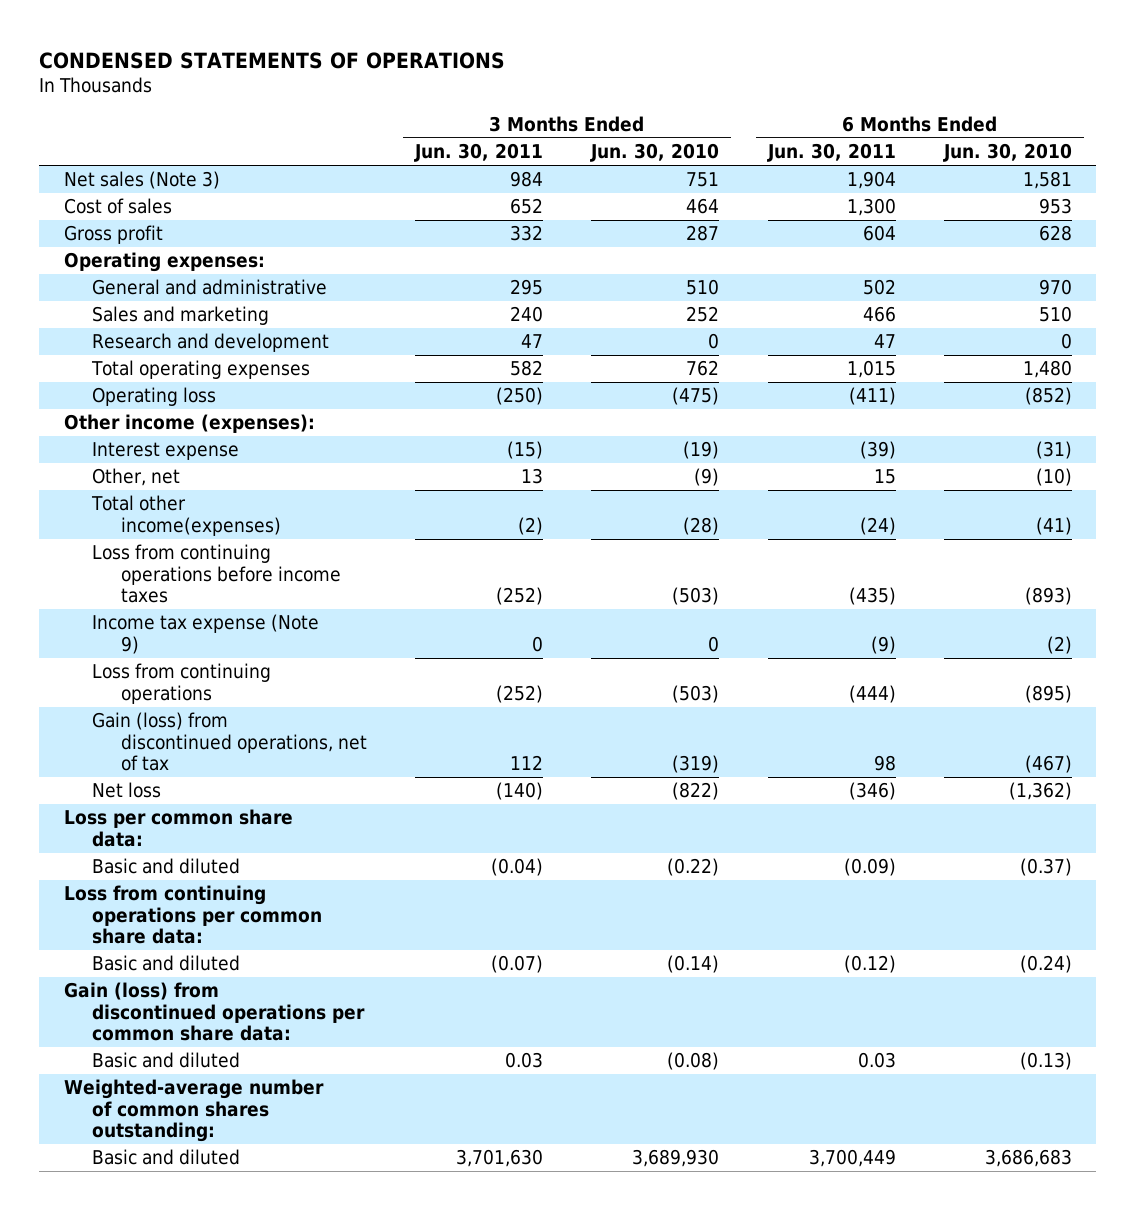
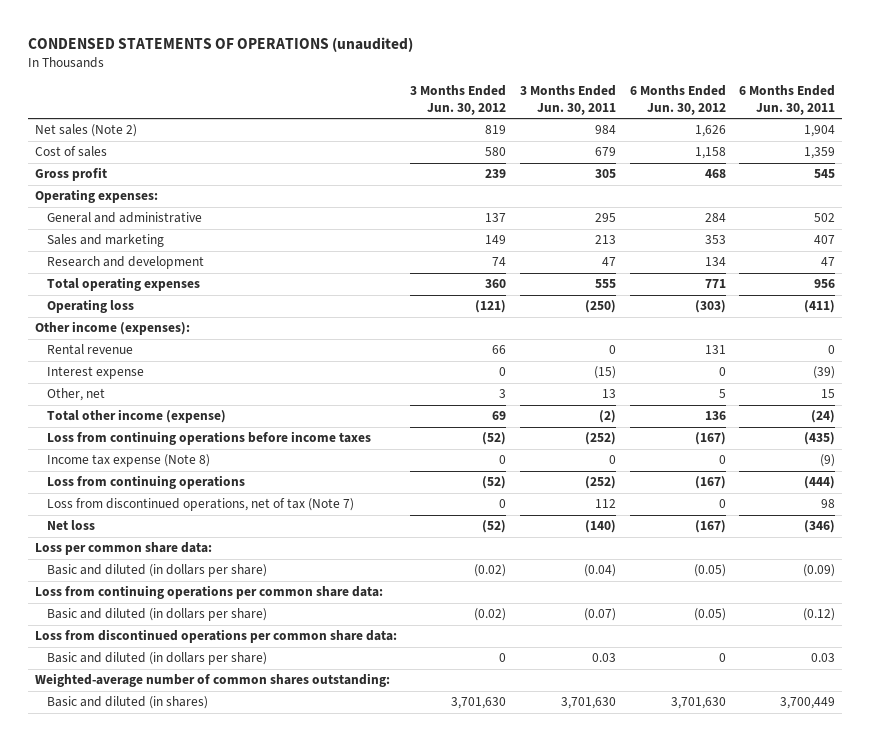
[39,51,506,69] CONDENSED STATEMENTS OF OPERATIONS -> [28,36,414,52] CONDENSED STATEMENTS OF OPERATIONS (unaudited)
[590,143,720,163] Jun. 30, 2010 -> none
[943,143,1073,163] Jun. 30, 2010 -> none
none -> [410,85,507,115] 3 Months Ended Jun. 30, 2012
none -> [629,85,726,115] 6 Months Ended Jun. 30, 2012
[63,171,220,190] Net sales (Note 3) -> [34,124,137,138] Net sales (Note 2)
[509,198,543,215] 652 -> [595,147,617,157] 679
[846,198,896,217] 1,300 -> [804,147,836,160] 1,359
[509,225,543,242] 332 -> [595,169,617,179] 305
[862,225,896,242] 604 -> [814,169,836,179] 545
[509,306,543,323] 240 -> [595,235,617,245] 213
[862,306,896,323] 466 -> [814,235,836,245] 407
[509,360,543,377] 582 -> [595,279,617,289] 555
[846,360,896,379] 1,015 -> [814,279,836,289] 956
none -> [47,344,134,356] Rental revenue
[91,495,281,536] Total other income(expenses) -> [47,409,227,424] Total other income (expense)
[92,614,320,654] Income tax expense (Note 9) -> [47,454,211,468] Income tax expense (Note 8)
[92,712,367,772] Gain (loss) from discontinued operations, net of tax -> [47,498,355,512] Loss from discontinued operations, net of tax (Note 7)
[92,858,241,875] Basic and diluted -> [47,564,268,578] Basic and diluted (in dollars per share)
[92,955,241,972] Basic and diluted -> [47,608,268,622] Basic and diluted (in dollars per share)
[63,982,366,1042] Gain (loss) from discontinued operations per common share data: -> [34,629,397,644] Loss from discontinued operations per common share data:
[92,1052,241,1069] Basic and diluted -> [47,652,268,666] Basic and diluted (in dollars per share)
[92,1149,241,1166] Basic and diluted -> [47,696,209,710] Basic and diluted (in shares)

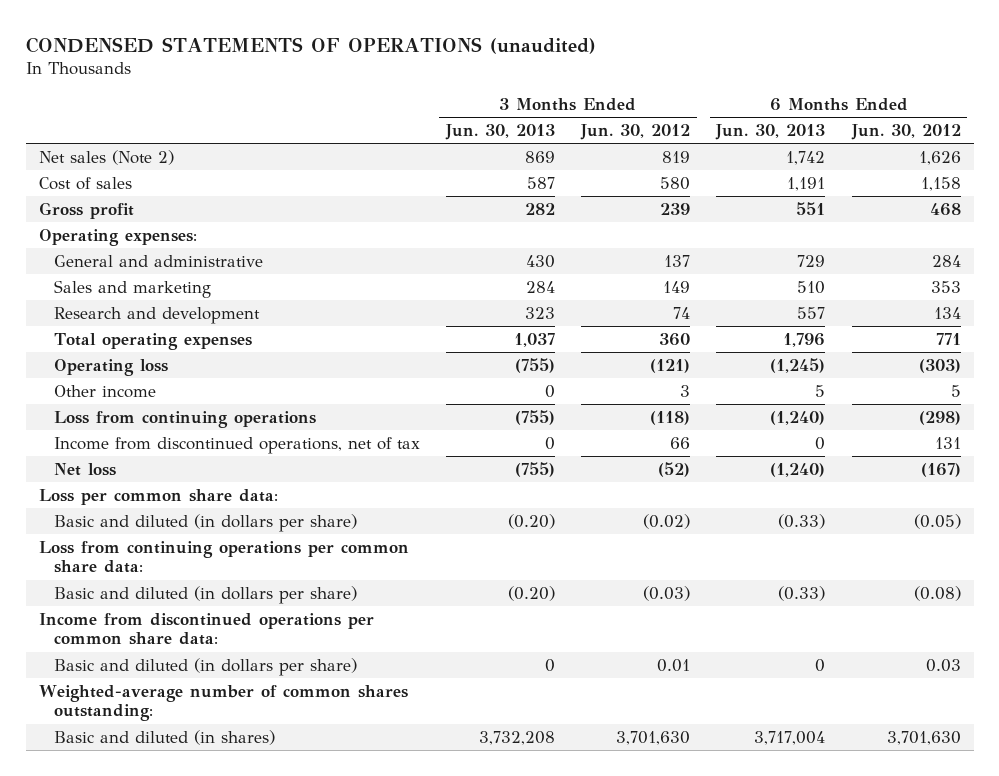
[520,85,617,115] 3 Months Ended Jun. 30, 2011 -> none
[739,85,836,115] 6 Months Ended Jun. 30, 2011 -> none
none -> [444,124,555,141] Jun. 30, 2013
none -> [715,124,826,141] Jun. 30, 2013
[34,321,190,336] Other income (expenses): -> none
[47,344,134,356] Rental revenue -> none
[47,366,145,380] Interest expense -> none
[47,388,106,402] Other, net -> none
[47,431,372,446] Loss from continuing operations before income taxes -> none
[47,454,211,468] Income tax expense (Note 8) -> none
[47,409,227,424] Total other income (expense) -> [53,384,156,398] Other income
[492,411,507,421] 69 -> [680,384,691,397] 3
[704,411,726,421] 136 -> [950,384,961,397] 5
[482,476,507,490] (52) -> [650,410,691,425] (118)
[694,476,726,490] (167) -> [918,410,961,425] (298)
[47,498,355,512] Loss from discontinued operations, net of tax (Note 7) -> [53,436,420,454] Income from discontinued operations, net of tax
[499,499,507,509] 0 -> [670,436,691,449] 66
[718,499,726,509] 0 -> [934,436,961,449] 131
[474,608,507,622] (0.02) -> [643,585,691,601] (0.03)
[693,608,726,622] (0.05) -> [913,585,961,601] (0.08)
[34,629,397,644] Loss from discontinued operations per common share data: -> [38,612,374,646] Income from discontinued operations per common share data:
[499,653,507,663] 0 -> [657,658,691,672] 0.01
[718,653,726,663] 0 -> [925,658,961,672] 0.03

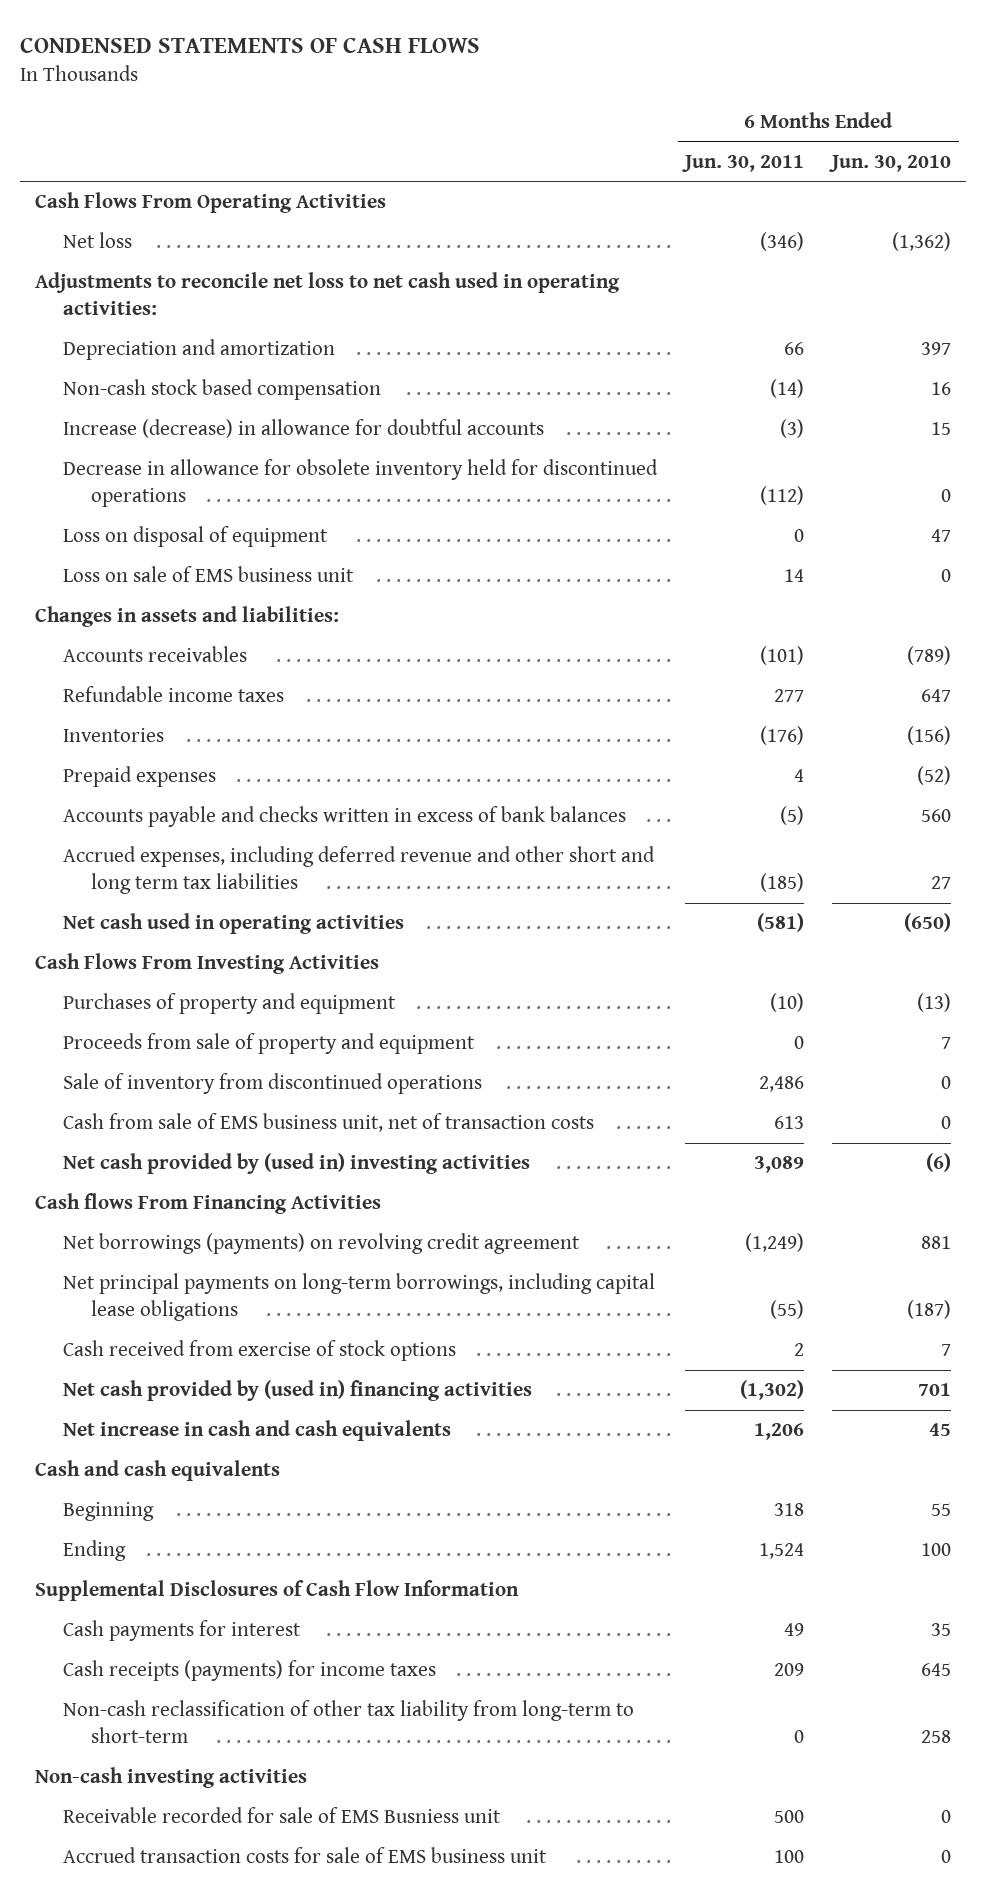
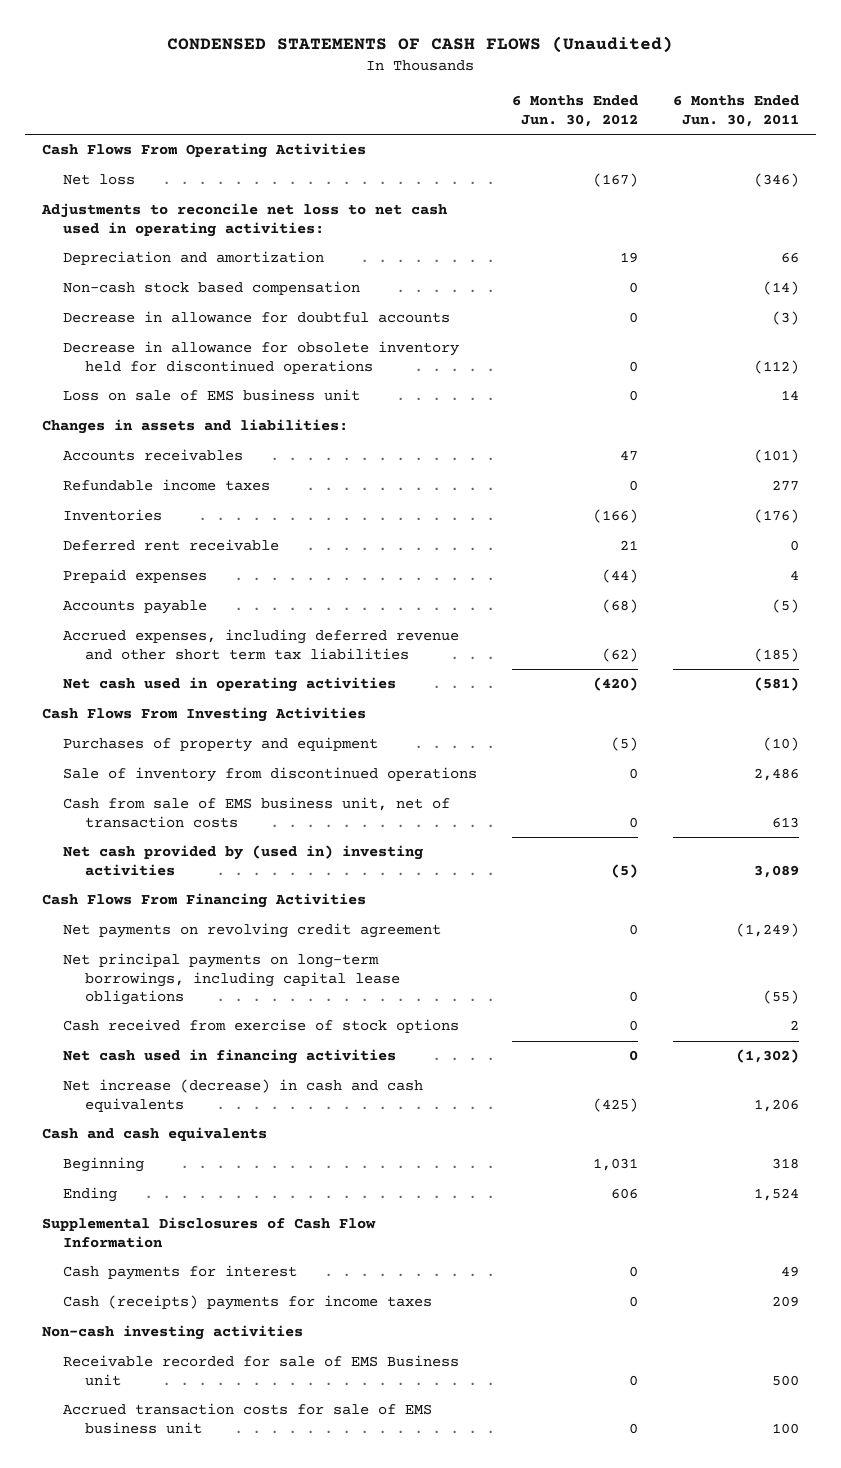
[20,37,481,53] CONDENSED STATEMENTS OF CASH FLOWS -> [167,36,674,54] CONDENSED STATEMENTS OF CASH FLOWS (Unaudited)
[829,154,952,172] Jun. 30, 2010 -> none
none -> [512,95,639,127] 6 Months Ended Jun. 30, 2012
[62,419,544,439] Increase (decrease) in allowance for doubtful accounts -> [63,311,451,324] Decrease in allowance for doubtful accounts
[62,526,328,548] Loss on disposal of equipment -> none
none -> [63,539,280,552] Deferred rent receivable
[62,806,626,828] Accounts payable and checks written in excess of bank balances -> none
none -> [63,600,208,615] Accounts payable
[62,846,655,895] Accrued expenses, including deferred revenue and other short and long term tax liabilities -> [63,629,460,660] Accrued expenses, including deferred revenue and other short term tax liabilities
[62,1033,475,1055] Proceeds from sale of property and equipment -> none
[34,1193,381,1215] Cash flows From Financing Activities -> [42,893,367,909] Cash Flows From Financing Activities
[62,1233,580,1255] Net borrowings (payments) on revolving credit agreement -> [63,923,442,939] Net payments on revolving credit agreement
[62,1380,532,1402] Net cash provided by (used in) financing activities -> [63,1049,397,1065] Net cash used in financing activities
[62,1420,451,1442] Net increase in cash and cash equivalents -> [63,1079,424,1112] Net increase (decrease) in cash and cash equivalents
[62,1700,634,1744] Non-cash reclassification of other tax liability from long-term to short-term -> none
[62,1660,436,1682] Cash receipts (payments) for income taxes -> [63,1295,433,1311] Cash (receipts) payments for income taxes
[62,1807,501,1824] Receivable recorded for sale of EMS Busniess unit -> [63,1355,460,1386] Receivable recorded for sale of EMS Business unit

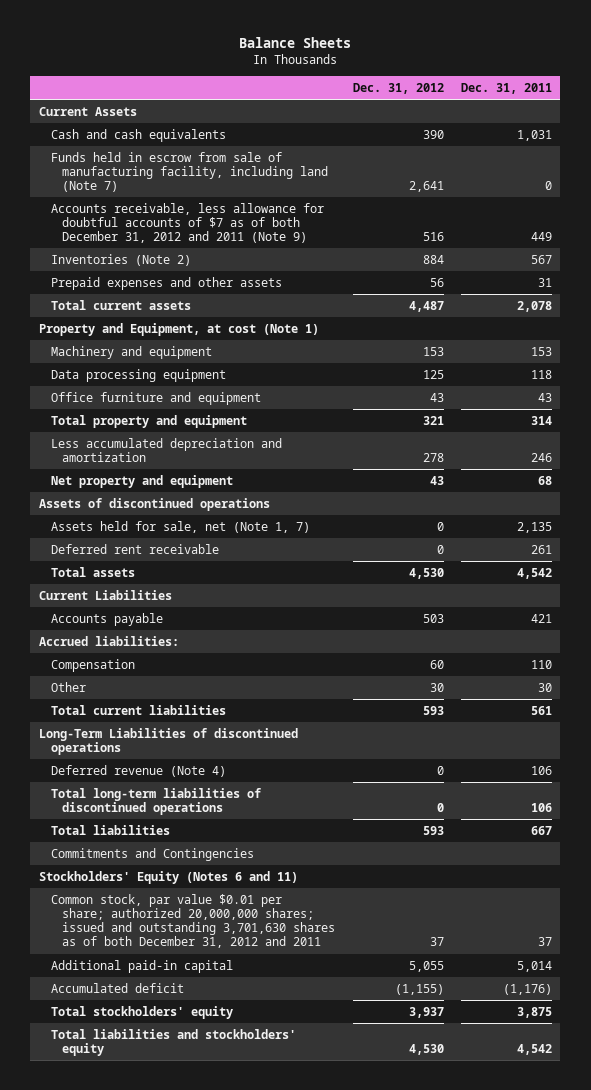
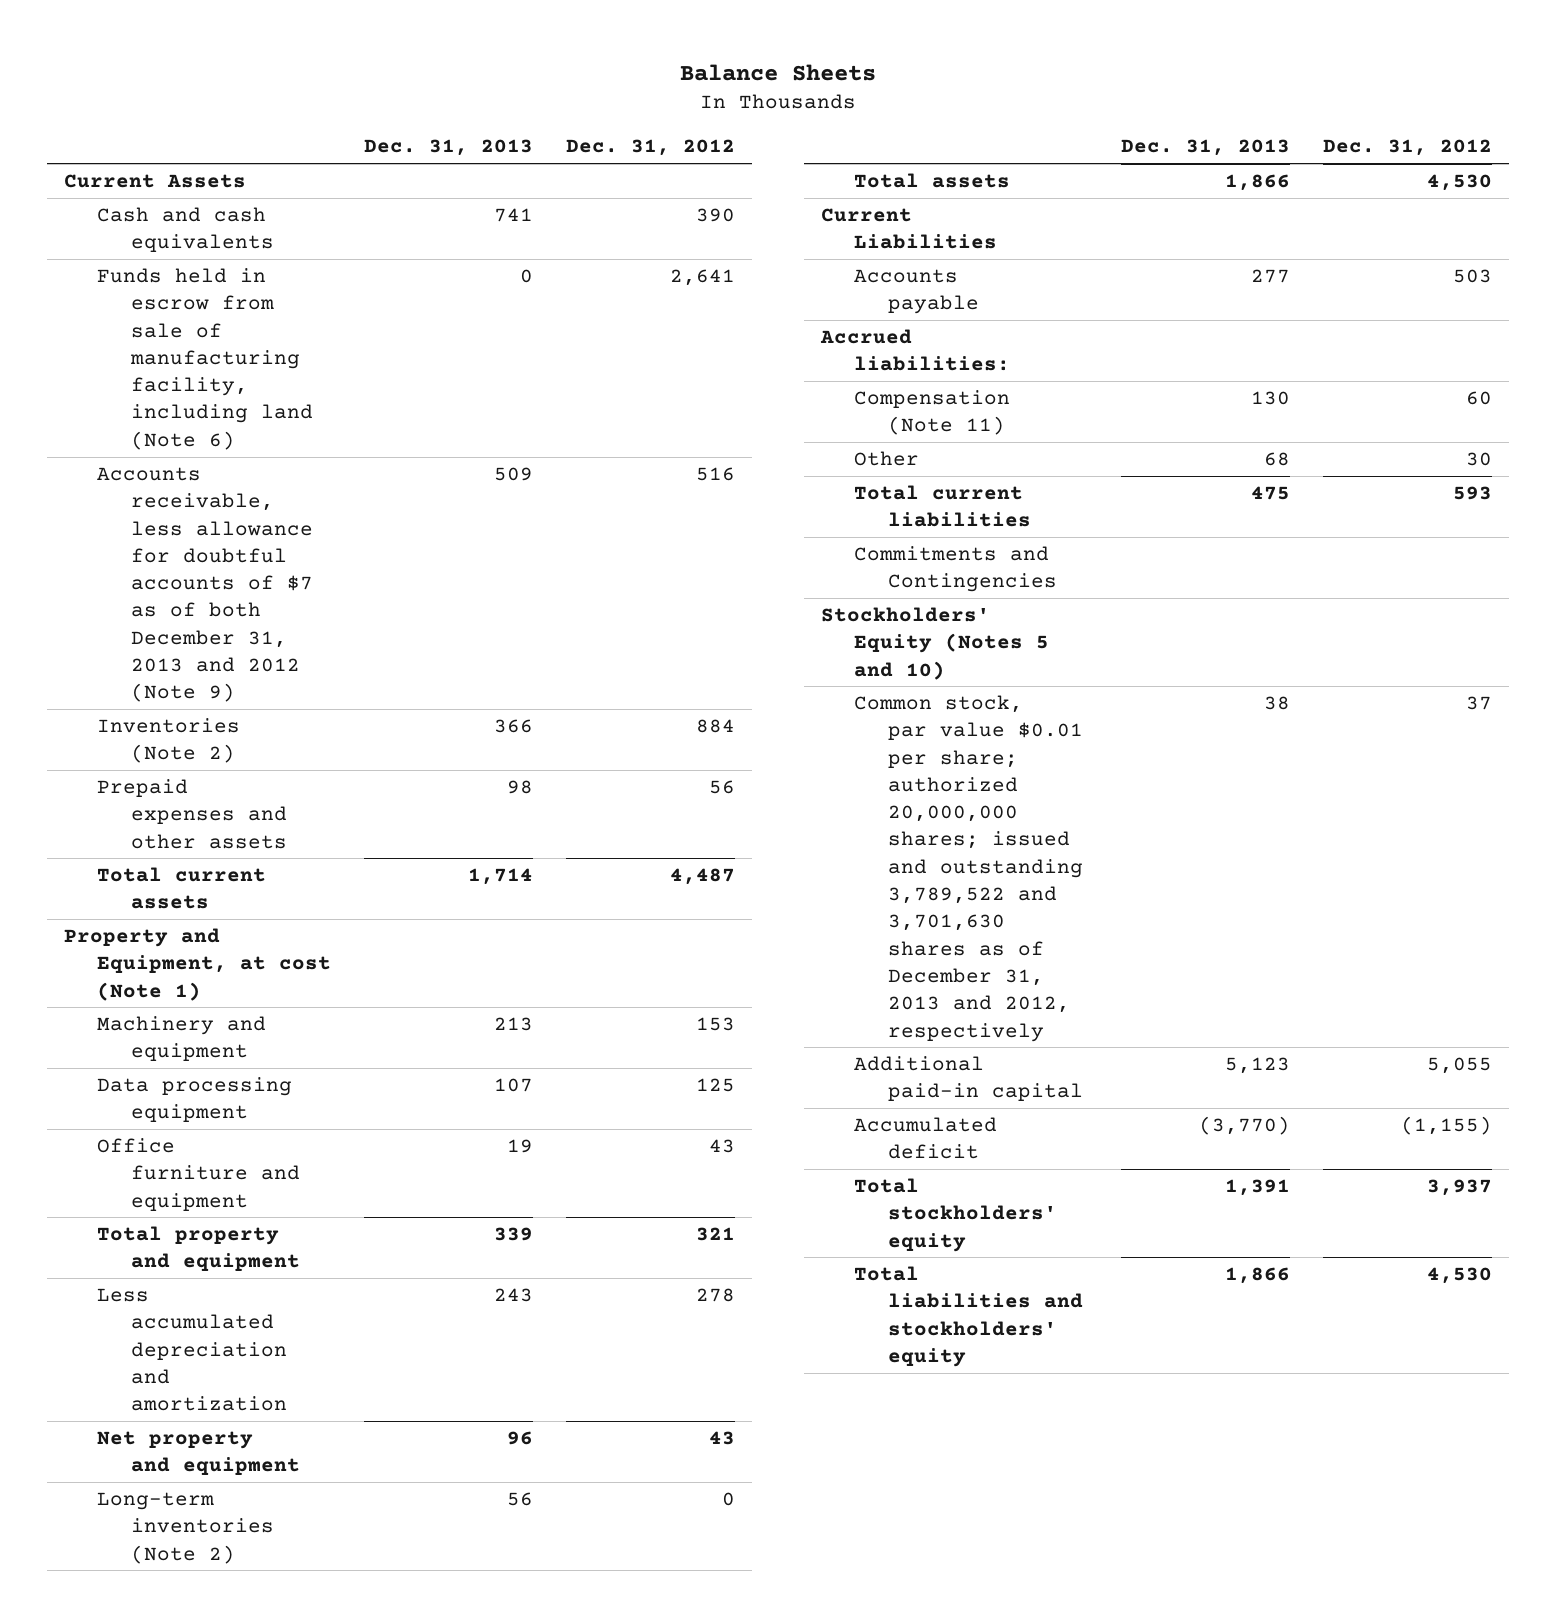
[460,82,552,94] Dec. 31, 2011 -> none
none -> [364,139,534,157] Dec. 31, 2013
[50,151,329,193] Funds held in escrow from sale of manufacturing facility, including land (Note 7) -> [97,268,313,450] Funds held in escrow from sale of manufacturing facility, including land (Note 6)
[50,202,324,244] Accounts receivable, less allowance for doubtful accounts of $7 as of both December 31, 2012 and 2011 (Note 9) -> [97,467,313,703] Accounts receivable, less allowance for doubtful accounts of $7 as of both December 31, 2013 and 2012 (Note 9)
[38,497,270,511] Assets of discontinued operations -> none
[50,520,310,533] Assets held for sale, net (Note 1, 7) -> none
[50,543,219,554] Deferred rent receivable -> none
none -> [97,1492,274,1564] Long-term inventories (Note 2)
[50,658,135,672] Compensation -> [854,390,1011,436] Compensation (Note 11)
[38,727,298,755] Long-Term Liabilities of discontinued operations -> none
[50,764,226,777] Deferred revenue (Note 4) -> none
[50,787,261,815] Total long-term liabilities of discontinued operations -> none
[50,824,170,835] Total liabilities -> none
[38,870,298,884] Stockholders' Equity (Notes 6 and 11) -> [820,607,1050,680] Stockholders' Equity (Notes 5 and 10)
[50,893,336,949] Common stock, par value $0.01 per share; authorized 20,000,000 shares; issued and outstanding 3,701,630 shares as of both December 31, 2012 and 2011 -> [854,695,1083,1042] Common stock, par value $0.01 per share; authorized 20,000,000 shares; issued and outstanding 3,789,522 and 3,701,630 shares as of December 31, 2013 and 2012, respectively

